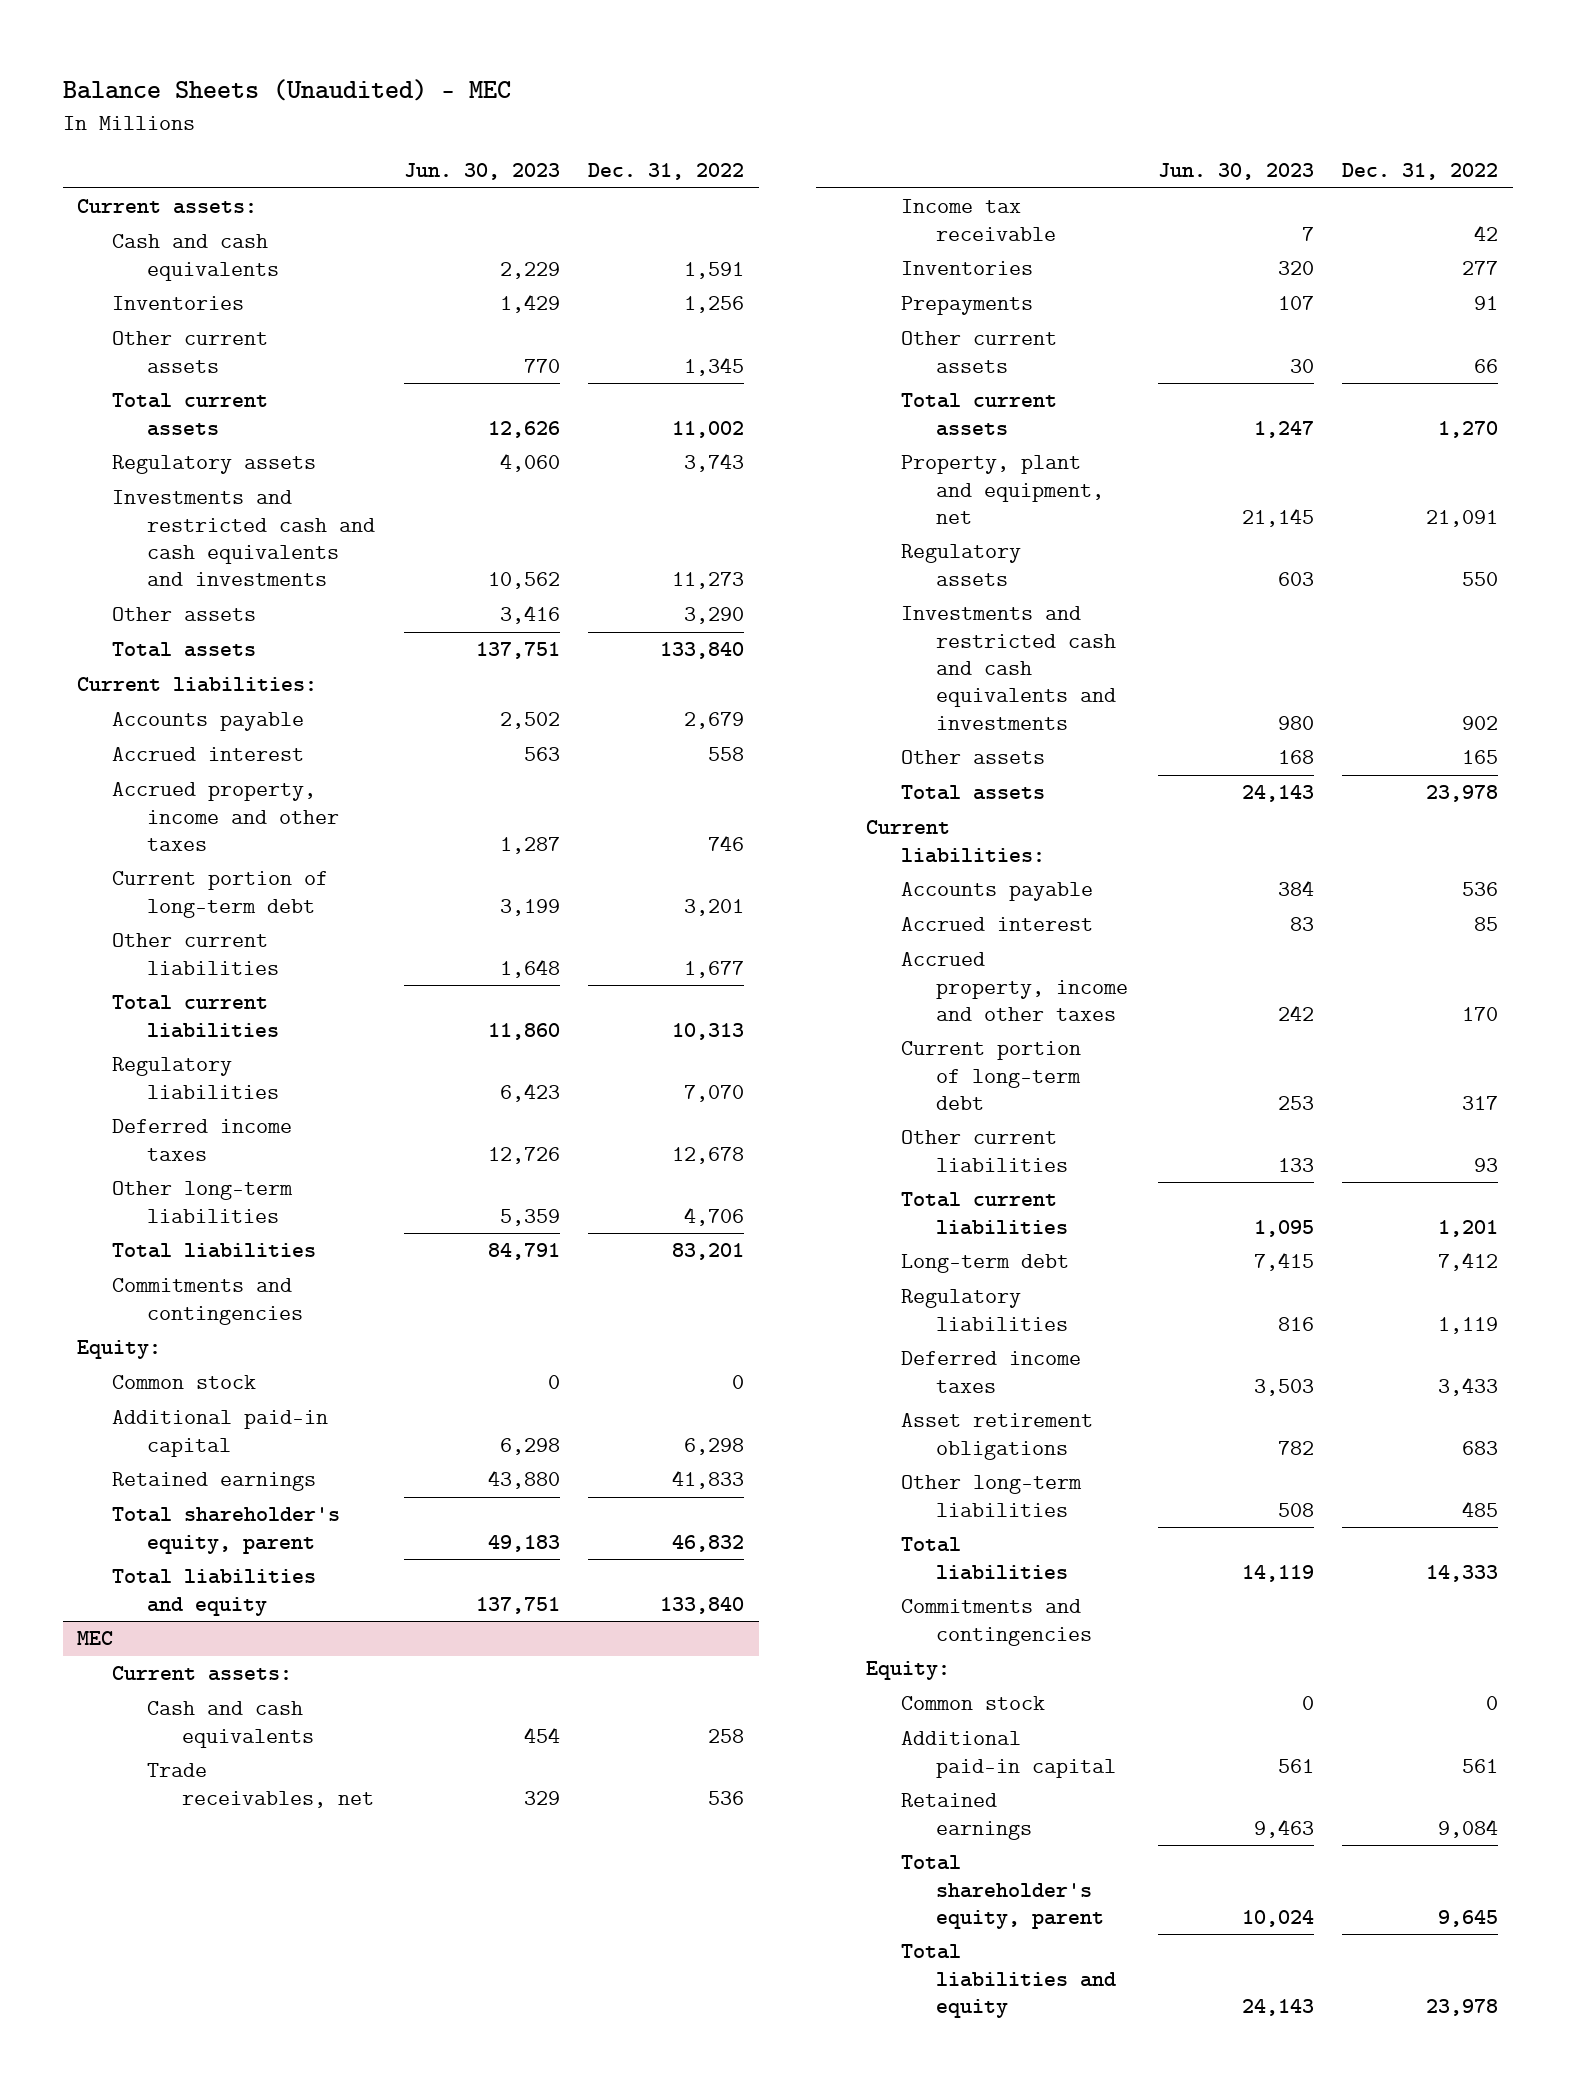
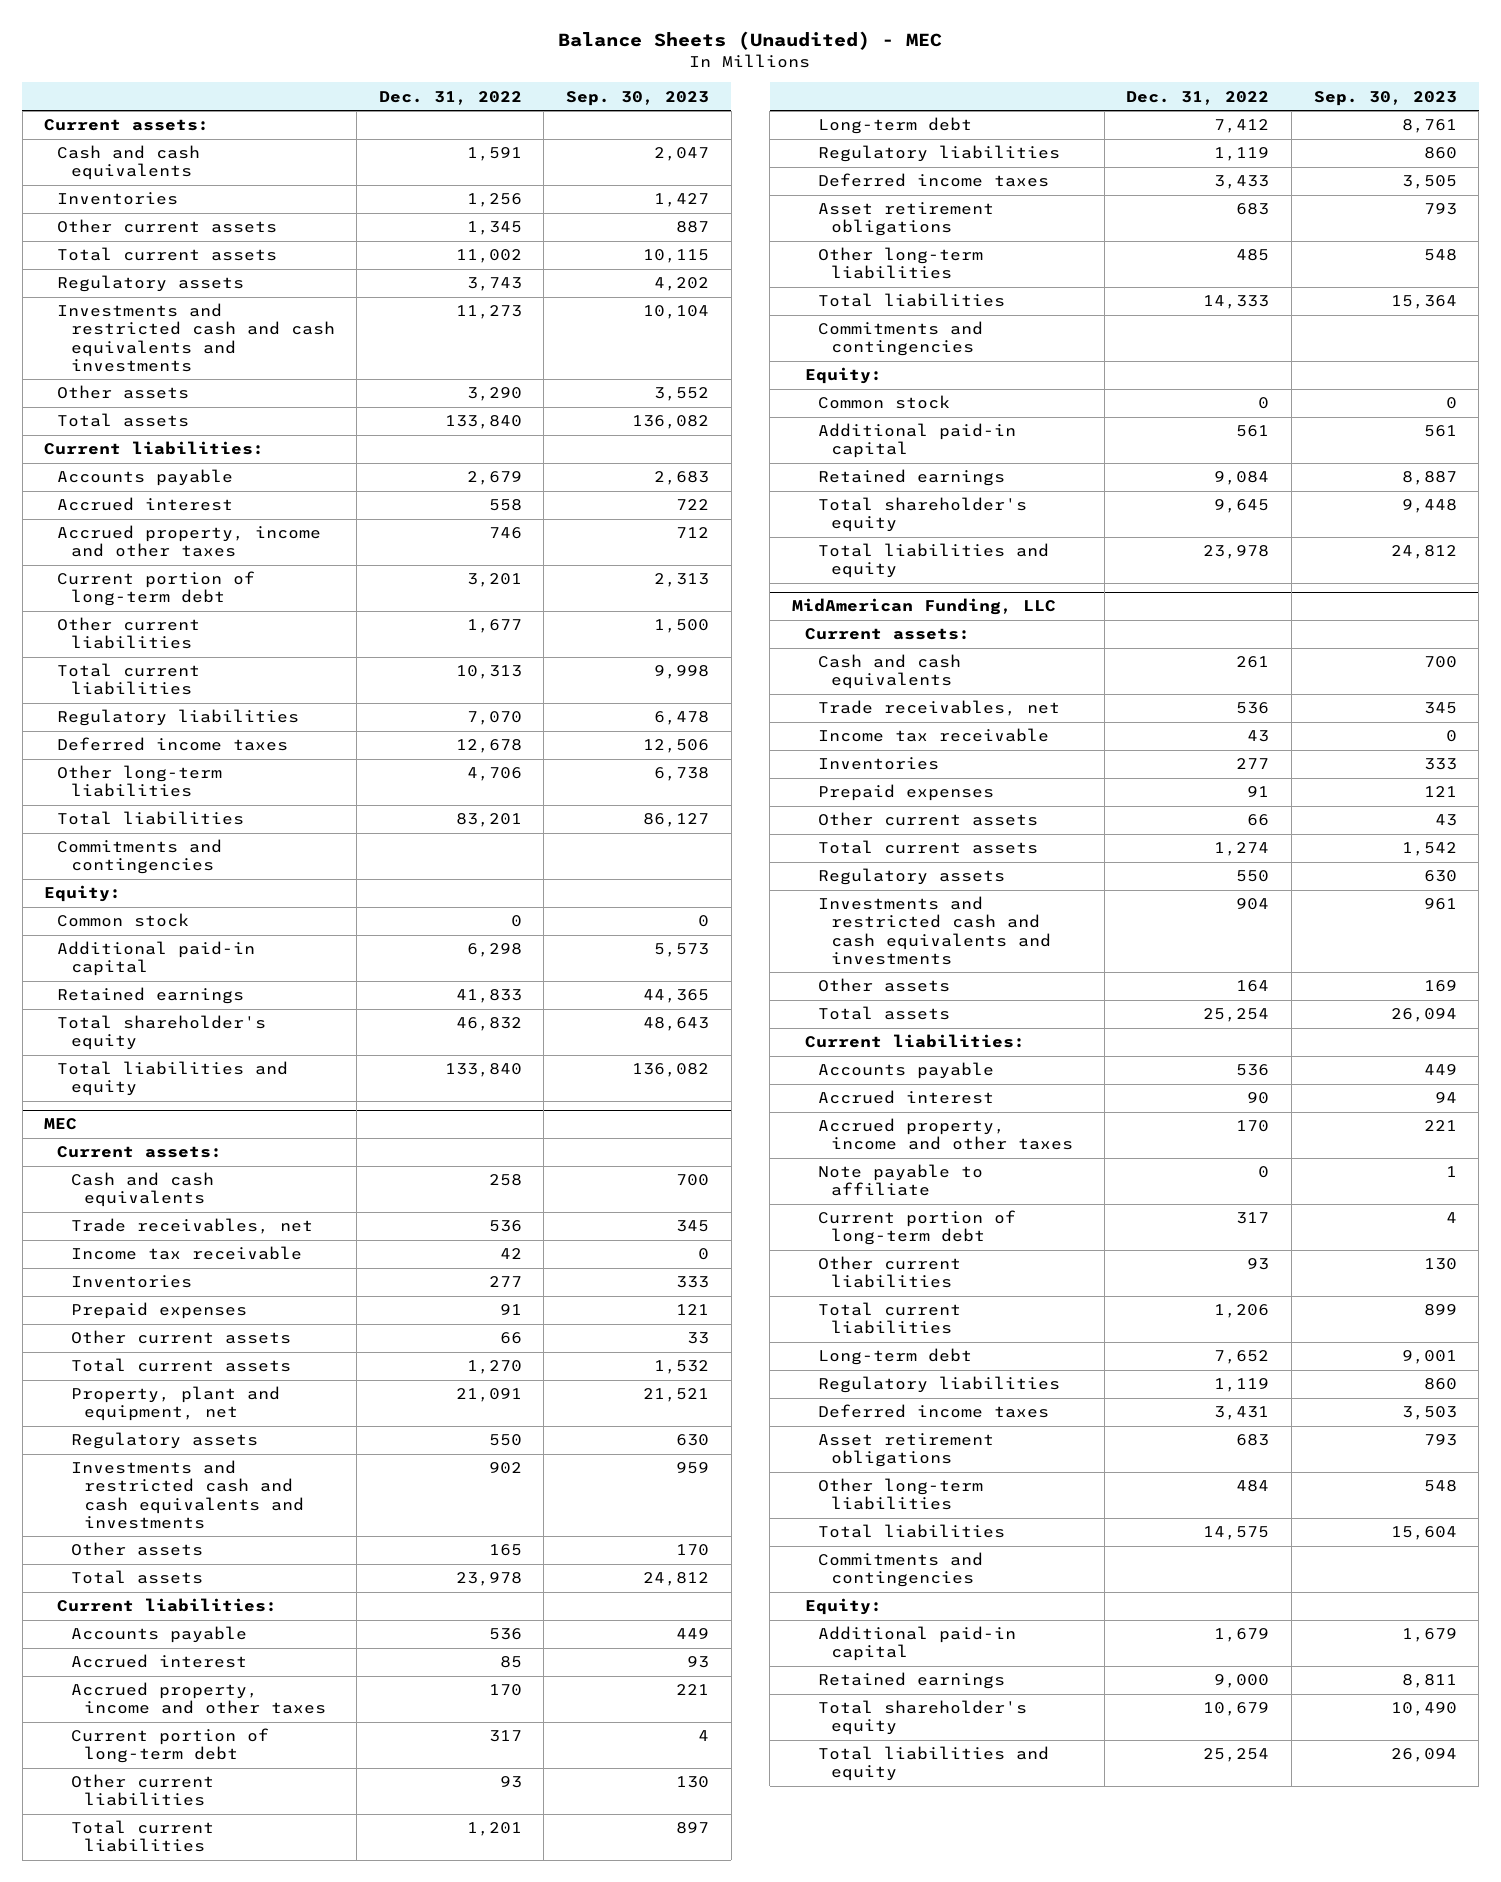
[403,163,560,181] Jun. 30, 2023 -> none
none -> [566,90,710,106] Sep. 30, 2023
[111,1507,340,1554] Total shareholder's equity, parent -> [57,1015,267,1051] Total shareholder's equity
[900,296,1033,316] Prepayments -> [70,1302,247,1320] Prepaid expenses
[900,1855,1104,1930] Total shareholder's equity, parent -> [818,497,1028,533] Total shareholder's equity
none -> [791,598,1056,616] MidAmerican Funding, LLC
none -> [804,628,970,641] Current assets:
none -> [818,654,962,690] Cash and cash equivalents
none -> [818,700,1061,717] Trade receivables, net
none -> [818,728,1050,743] Income tax receivable
none -> [818,757,940,771] Inventories
none -> [818,784,995,802] Prepaid expenses
none -> [818,812,1039,827] Other current assets
none -> [818,840,1039,855] Total current assets
none -> [818,868,1006,886] Regulatory assets
none -> [818,896,1052,965] Investments and restricted cash and cash equivalents and investments
none -> [818,978,951,993] Other assets
none -> [818,1006,951,1021] Total assets
none -> [804,1034,1025,1049] Current liabilities:
none -> [818,1062,995,1080] Accounts payable
none -> [818,1090,995,1105] Accrued interest
none -> [818,1118,1074,1151] Accrued property, income and other taxes
none -> [818,1164,984,1197] Note payable to affiliate
none -> [818,1210,1017,1246] Current portion of long-term debt
none -> [818,1256,962,1289] Other current liabilities
none -> [818,1302,962,1335] Total current liabilities
none -> [818,1348,973,1366] Long-term debt
none -> [818,1376,1061,1394] Regulatory liabilities
none -> [818,1404,1050,1419] Deferred income taxes
none -> [818,1433,995,1468] Asset retirement obligations
none -> [818,1478,984,1511] Other long-term liabilities
none -> [818,1524,1006,1539] Total liabilities
none -> [818,1552,984,1588] Commitments and contingencies
none -> [804,1598,882,1616] Equity:
none -> [818,1626,1017,1662] Additional paid-in capital
none -> [818,1672,1006,1690] Retained earnings
none -> [818,1700,1028,1736] Total shareholder's equity
none -> [818,1746,1050,1782] Total liabilities and equity

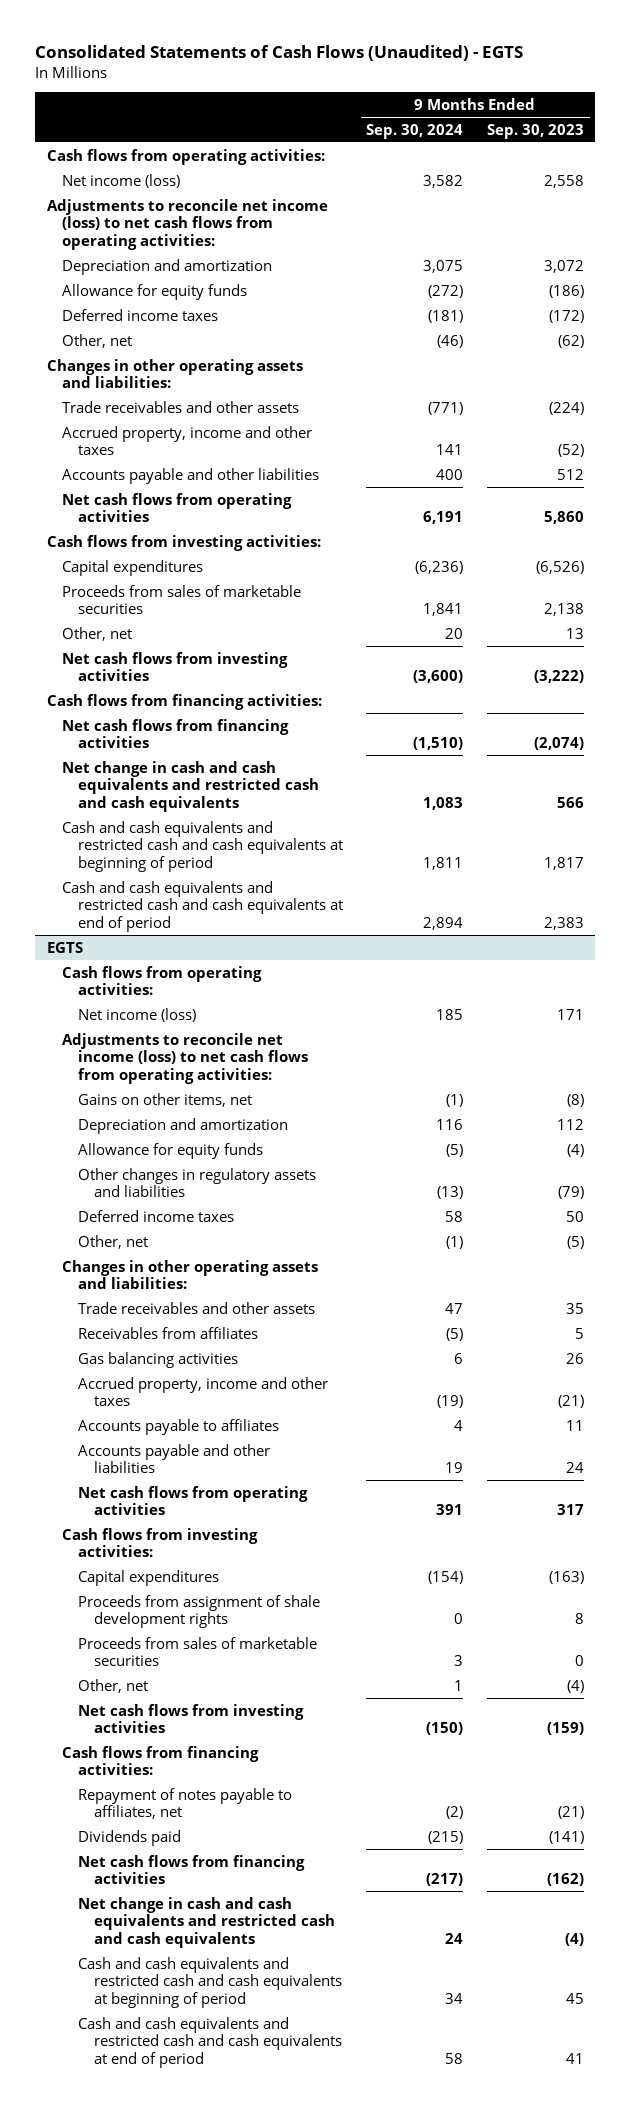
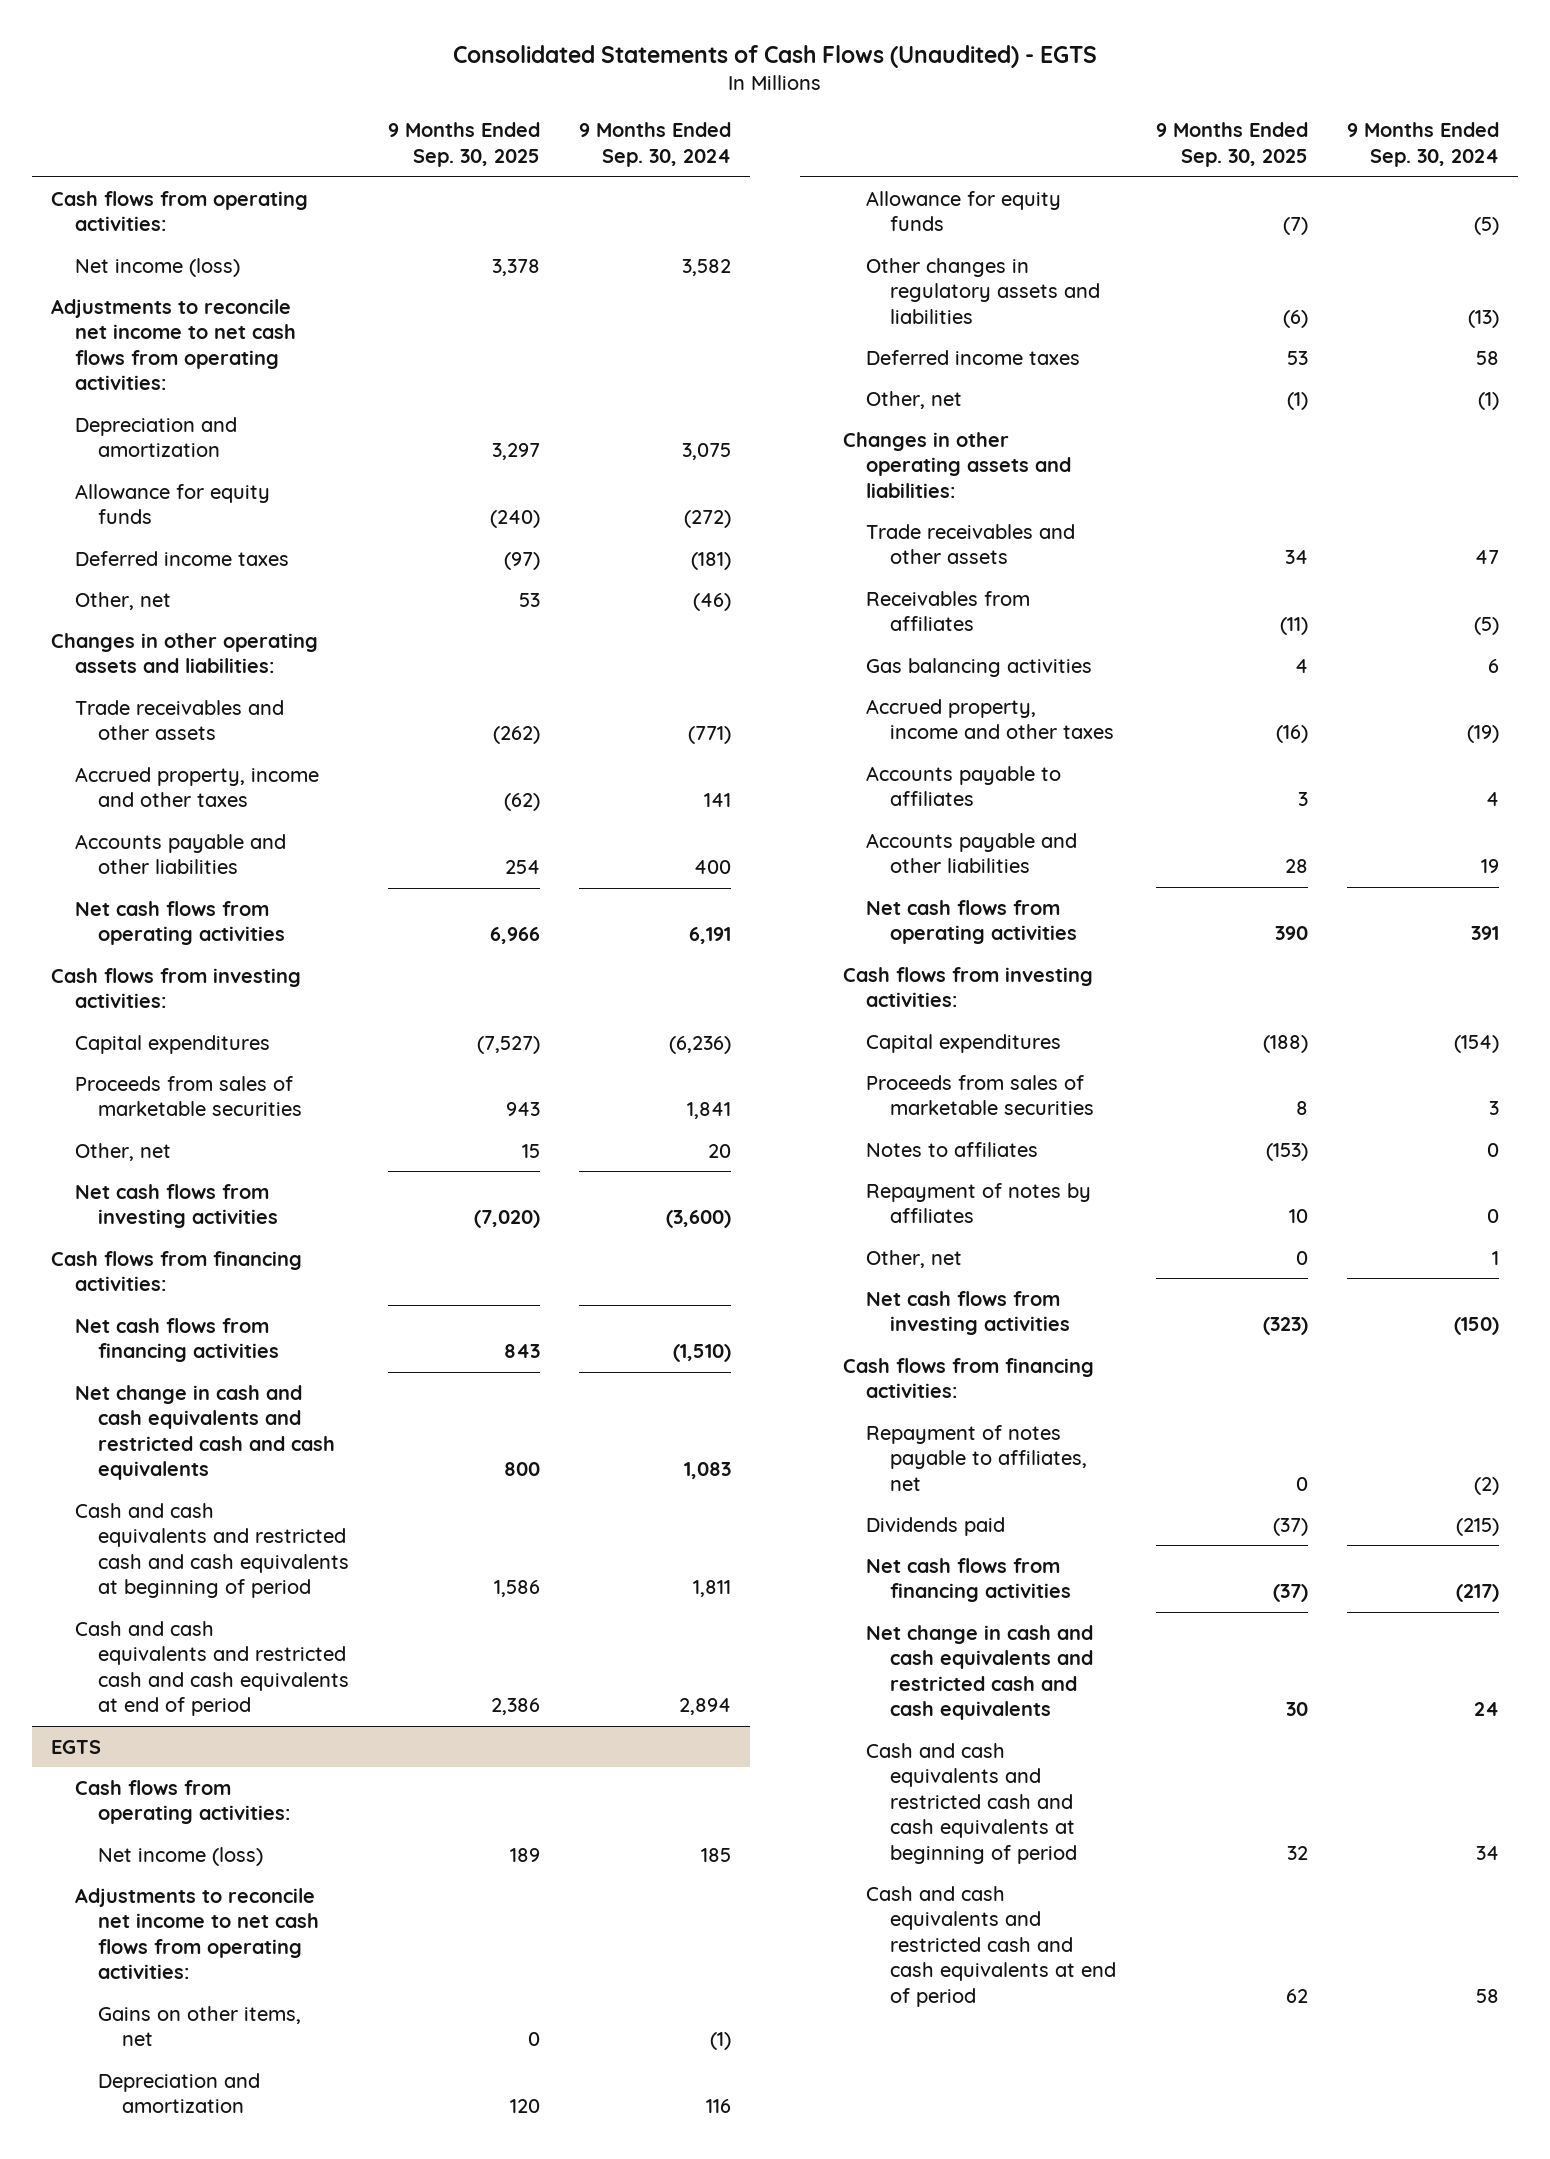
[486,123,584,139] Sep. 30, 2023 -> none
none -> [387,122,540,167] 9 Months Ended Sep. 30, 2025
[46,198,328,250] Adjustments to reconcile net income (loss) to net cash flows from operating activities: -> [51,298,296,391] Adjustments to reconcile net income to net cash flows from operating activities:
[62,1032,309,1084] Adjustments to reconcile net income (loss) to net cash flows from operating activities: -> [74,1887,320,1980] Adjustments to reconcile net income to net cash flows from operating activities:
[78,1594,321,1629] Proceeds from assignment of shale development rights -> none
none -> [866,1141,1039,1157] Notes to affiliates
none -> [866,1182,1092,1224] Repayment of notes by affiliates

